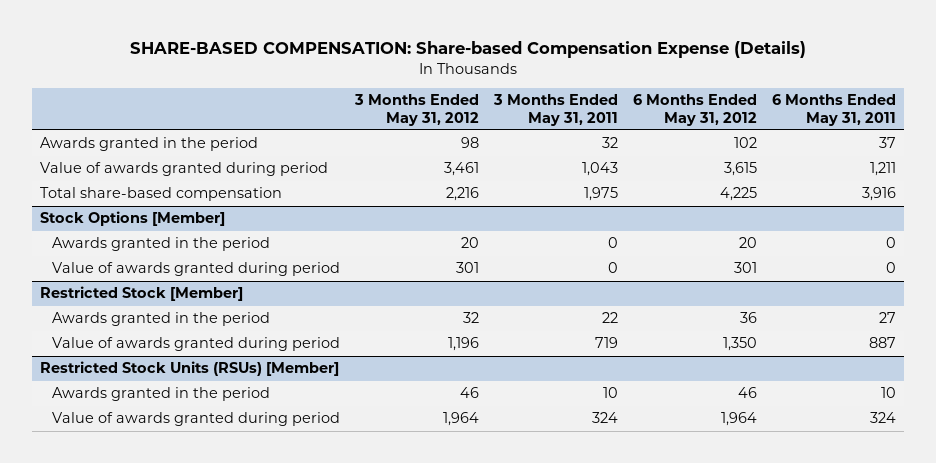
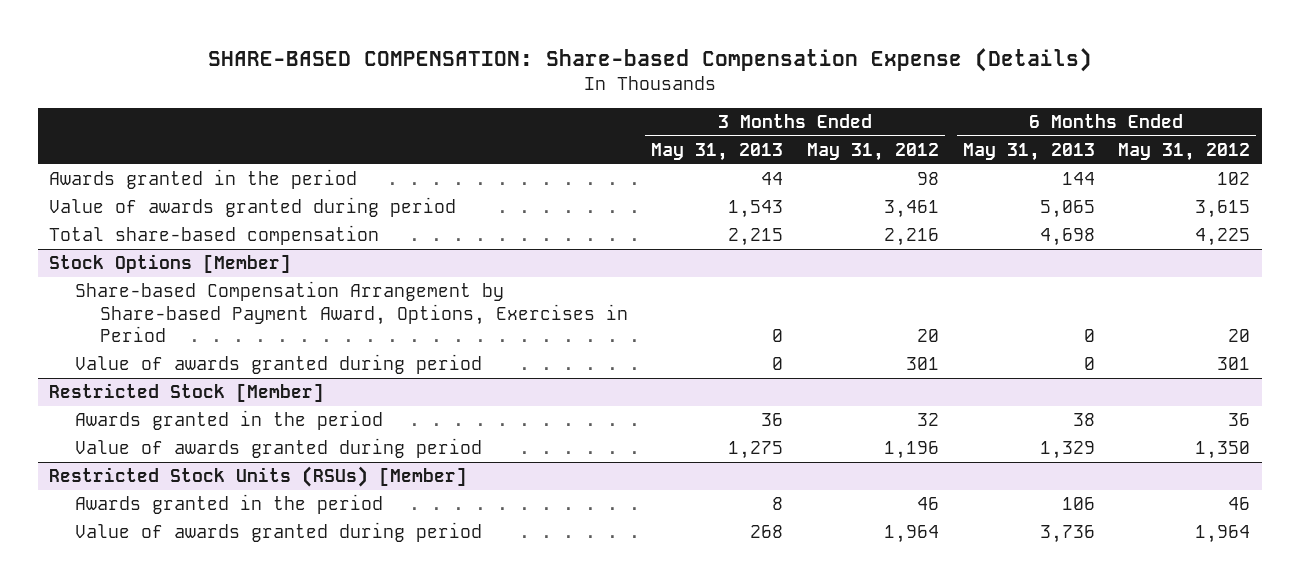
[493,94,619,126] 3 Months Ended May 31, 2011 -> none
[772,94,897,126] 6 Months Ended May 31, 2011 -> none
none -> [651,143,784,162] May 31, 2013
none -> [962,143,1095,162] May 31, 2013
[52,237,271,252] Awards granted in the period -> none
none -> [74,281,628,343] Share-based Compensation Arrangement by Share-based Payment Award, Options, Exercises in Period

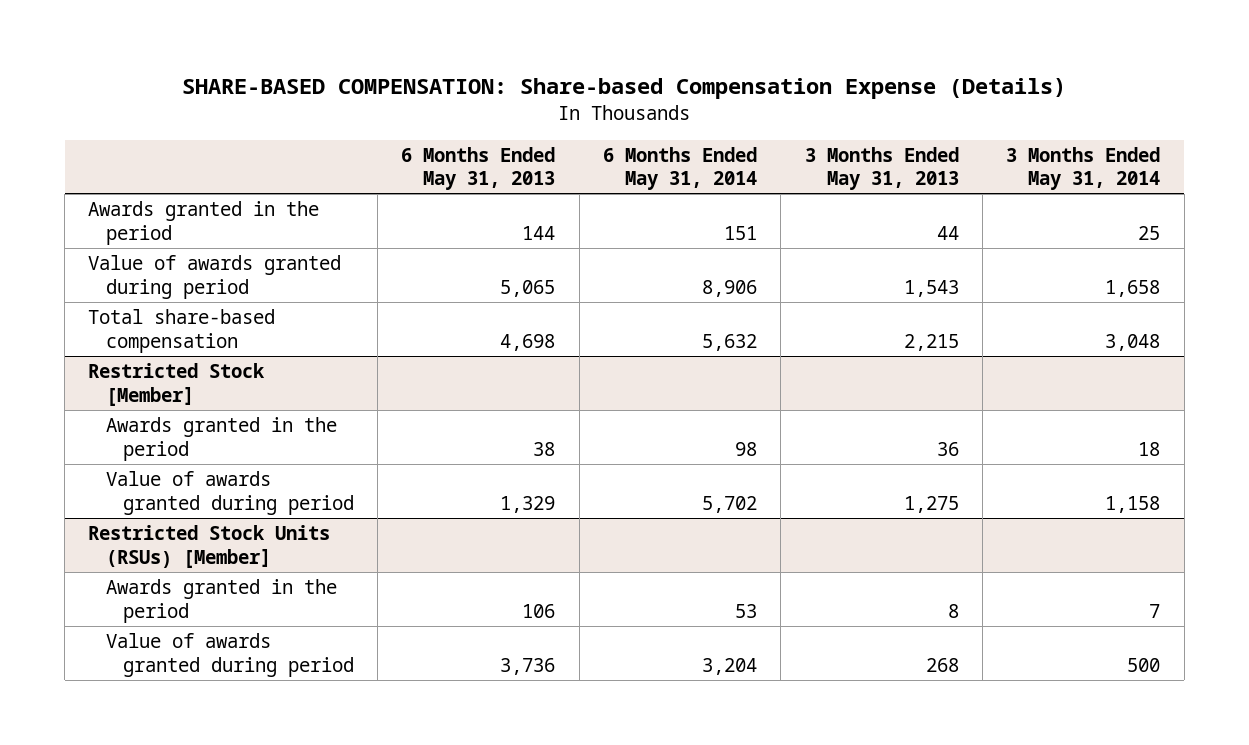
[807,143,940,162] May 31, 2012 -> none
[1118,143,1251,162] May 31, 2012 -> none
none -> [603,146,758,191] 6 Months Ended May 31, 2014
none -> [1006,146,1161,191] 3 Months Ended May 31, 2014
[49,254,292,274] Stock Options [Member] -> none
[74,281,628,343] Share-based Compensation Arrangement by Share-based Payment Award, Options, Exercises in Period -> none
[74,354,482,375] Value of awards granted during period -> none

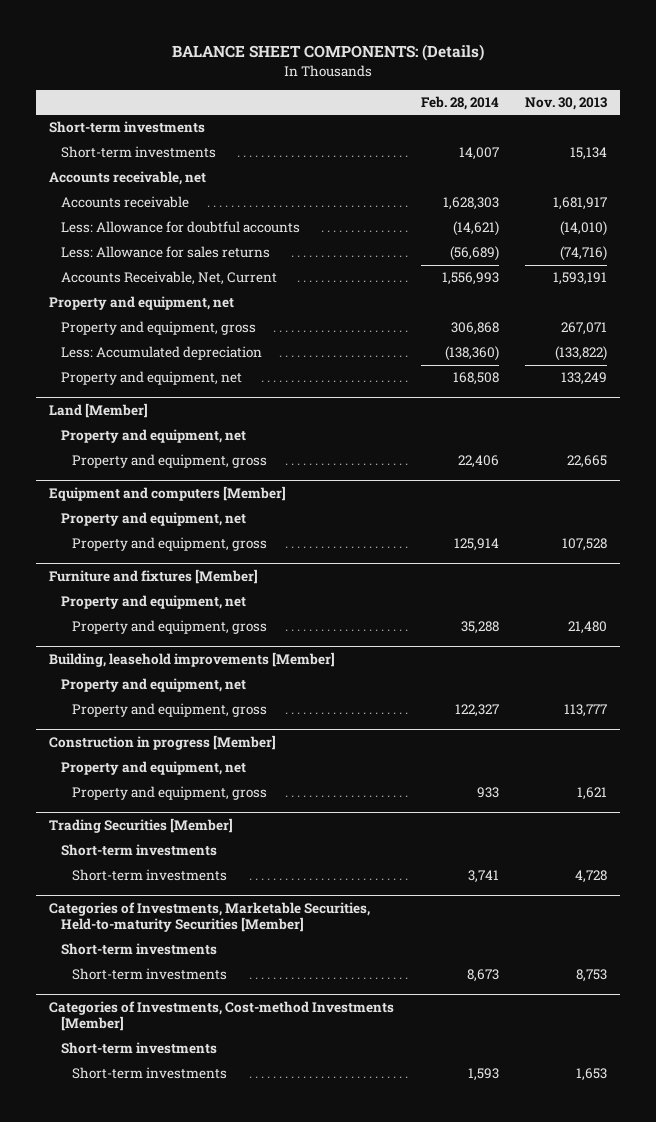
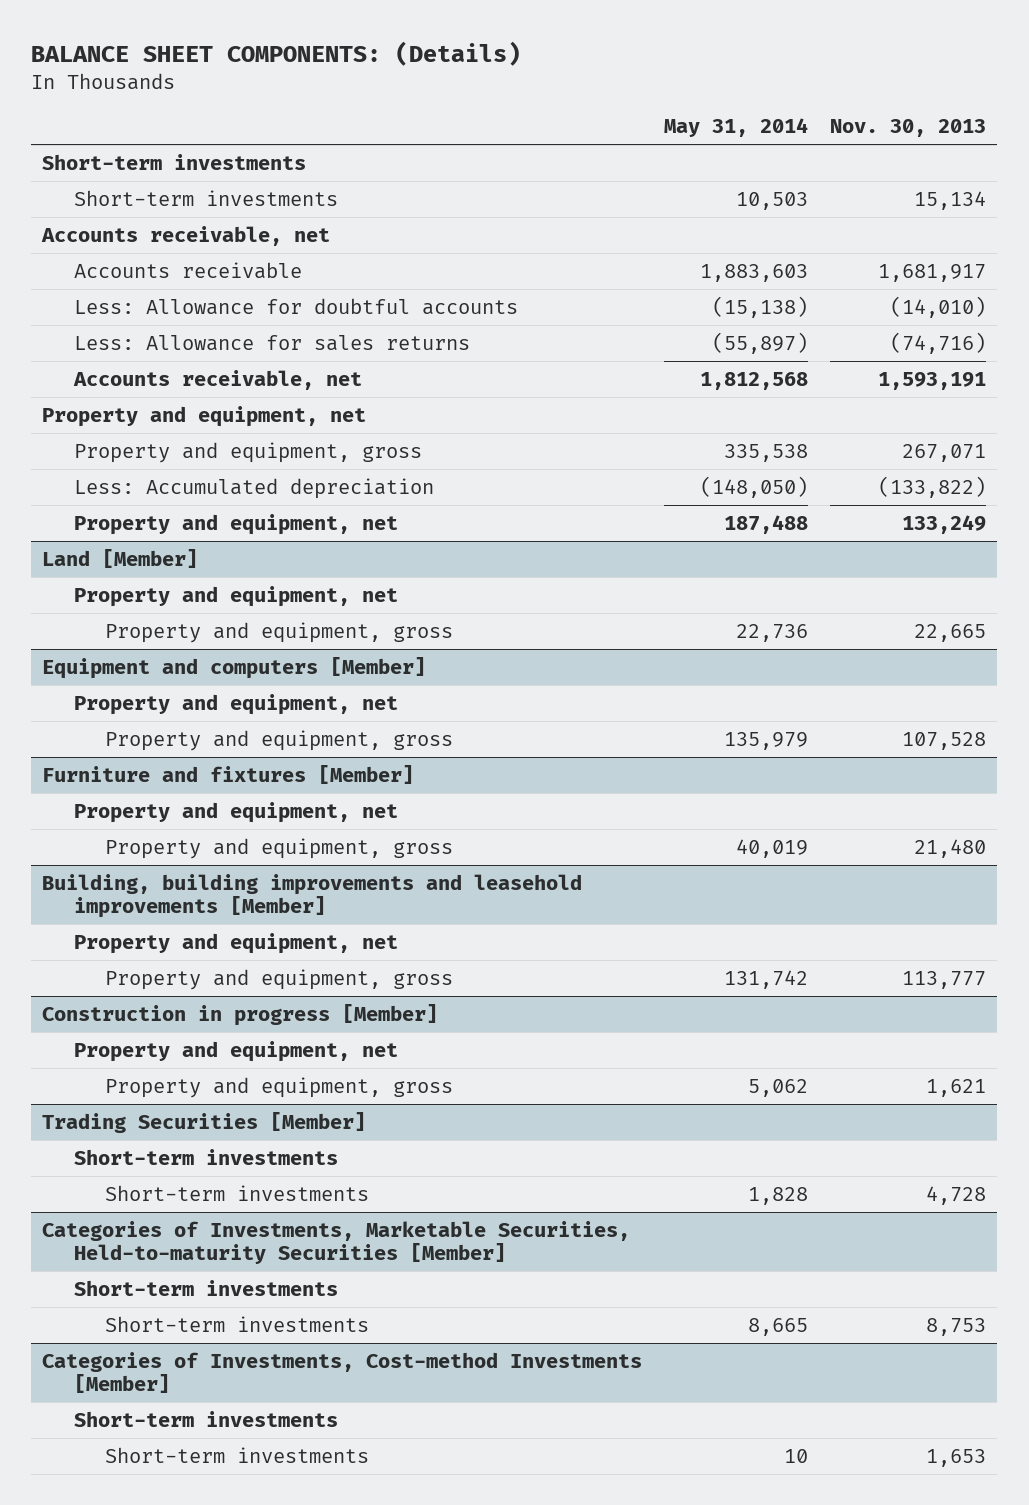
[420,95,499,110] Feb. 28, 2014 -> none
none -> [664,118,809,138] May 31, 2014
[60,271,277,286] Accounts Receivable, Net, Current -> [72,369,362,390] Accounts receivable, net
[49,652,336,668] Building, leasehold improvements [Member] -> [42,873,583,918] Building, building improvements and leasehold improvements [Member]

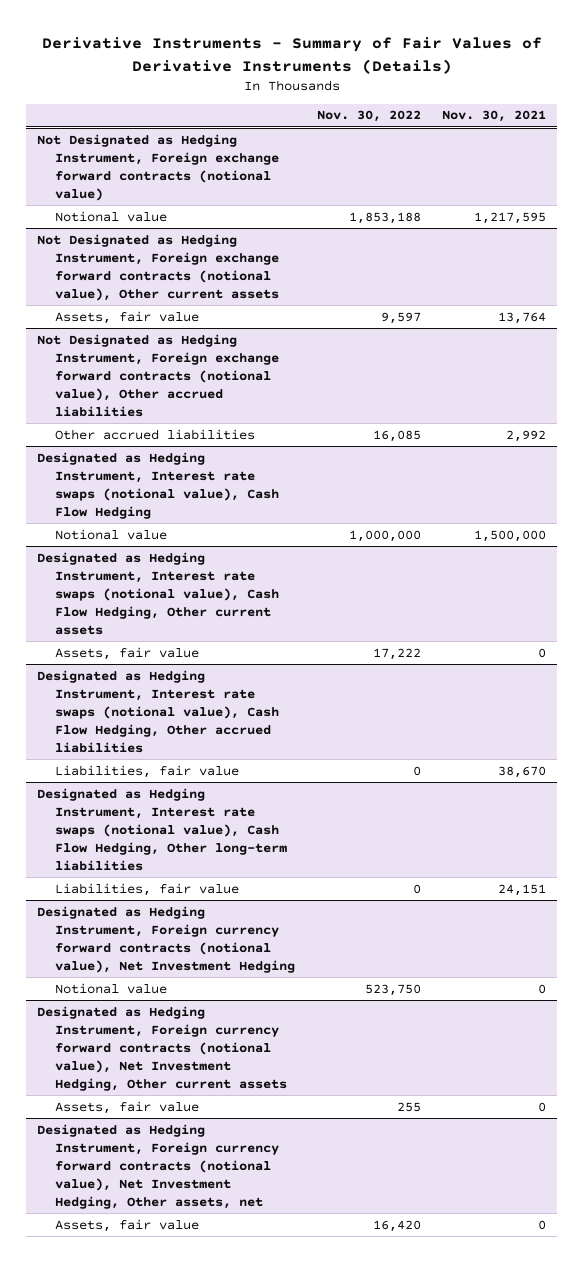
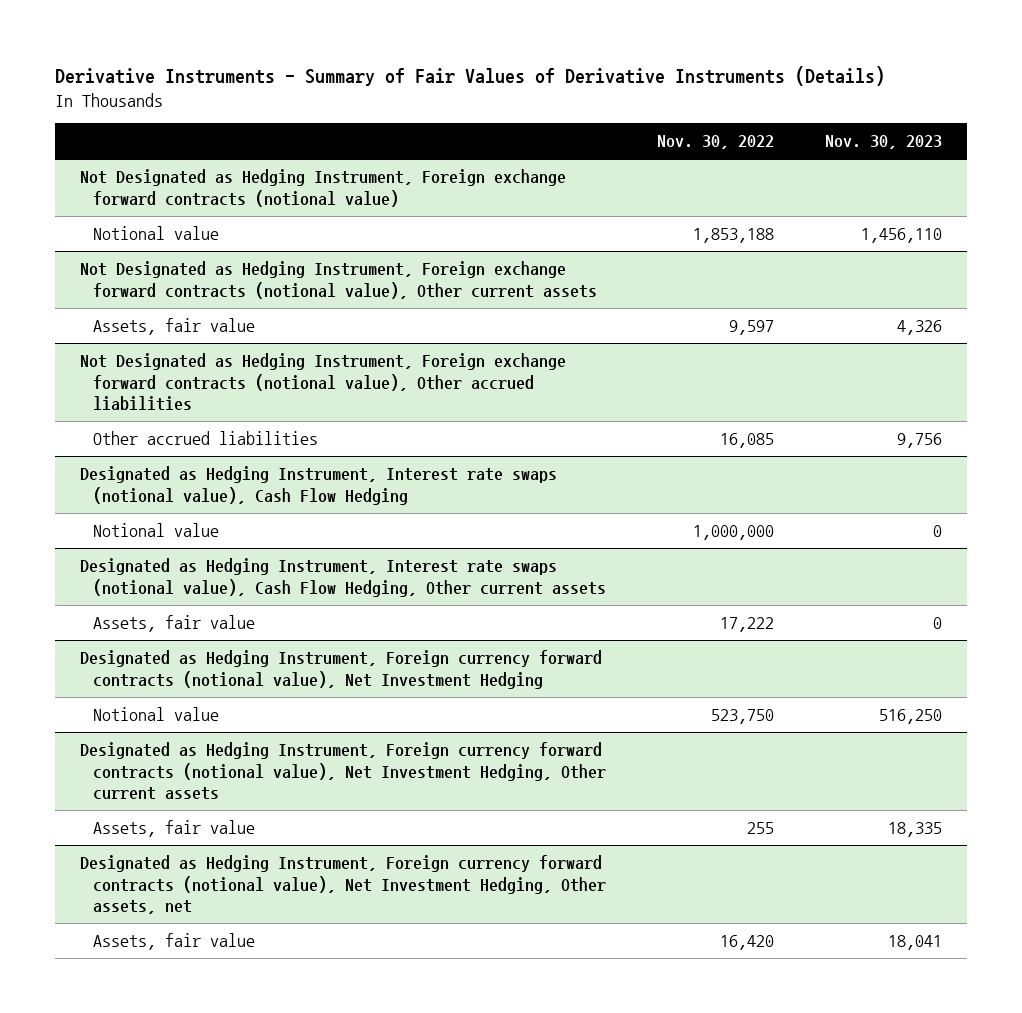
[442,110,547,123] Nov. 30, 2021 -> none
none -> [824,135,942,150] Nov. 30, 2023
[37,669,279,753] Designated as Hedging Instrument, Interest rate swaps (notional value), Cash Flow Hedging, Other accrued liabilities -> none
[54,764,239,778] Liabilities, fair value -> none
[37,787,287,871] Designated as Hedging Instrument, Interest rate swaps (notional value), Cash Flow Hedging, Other long-term liabilities -> none
[54,882,239,896] Liabilities, fair value -> none

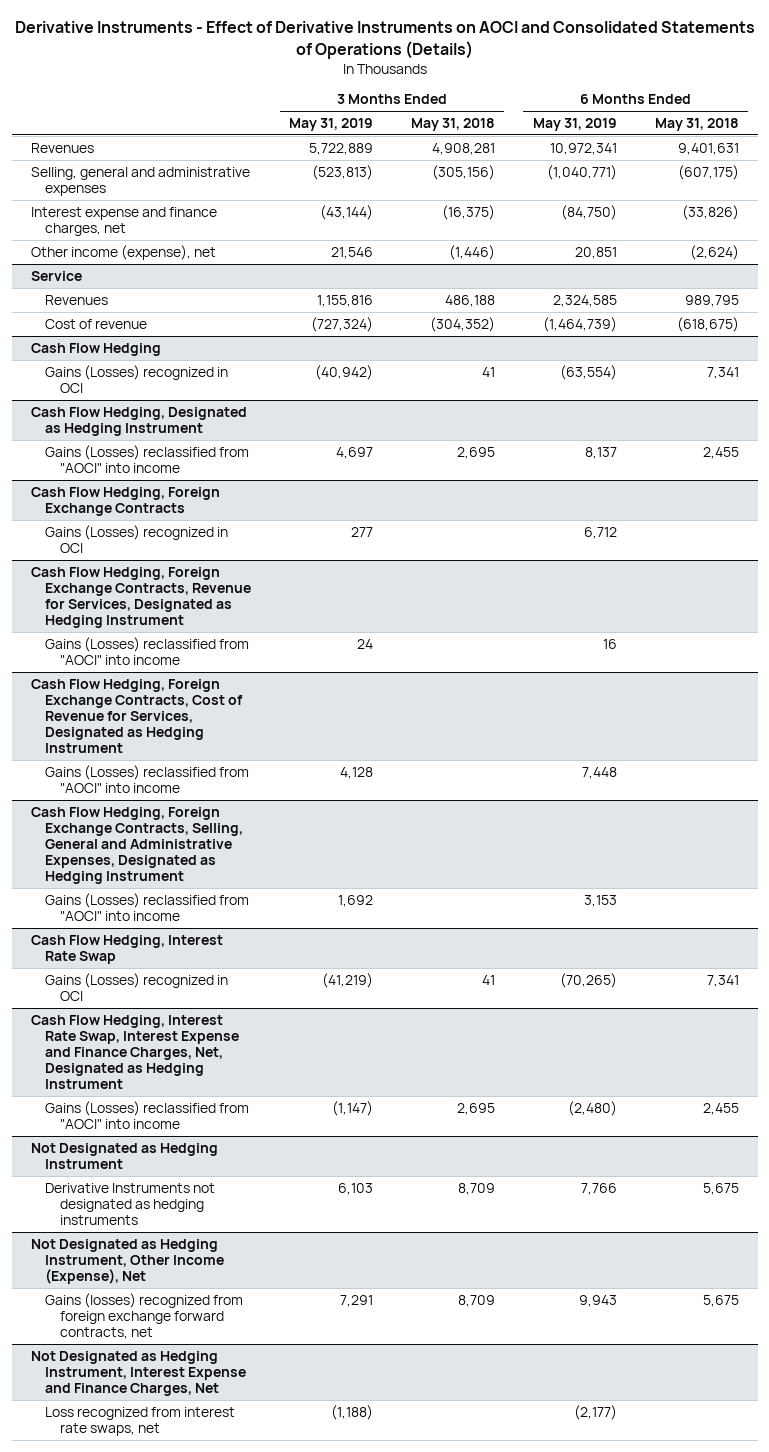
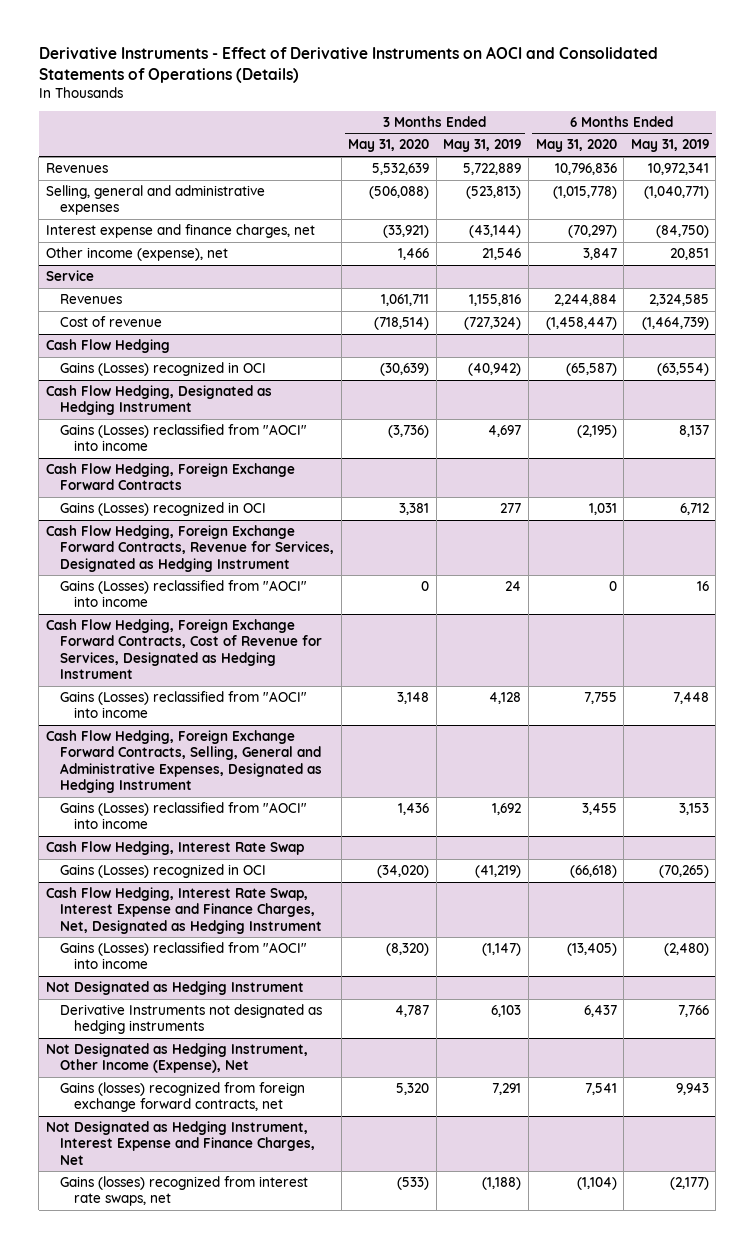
[410,117,495,131] May 31, 2018 -> none
[654,117,739,131] May 31, 2018 -> none
none -> [348,139,430,153] May 31, 2020
none -> [535,139,617,153] May 31, 2020
[30,486,220,516] Cash Flow Hedging, Foreign Exchange Contracts -> [45,462,295,491] Cash Flow Hedging, Foreign Exchange Forward Contracts
[30,566,252,629] Cash Flow Hedging, Foreign Exchange Contracts, Revenue for Services, Designated as Hedging Instrument -> [45,524,335,572] Cash Flow Hedging, Foreign Exchange Forward Contracts, Revenue for Services, Designated as Hedging Instrument
[30,678,244,754] Cash Flow Hedging, Foreign Exchange Contracts, Cost of Revenue for Services, Designated as Hedging Instrument -> [45,618,323,680] Cash Flow Hedging, Foreign Exchange Forward Contracts, Cost of Revenue for Services, Designated as Hedging Instrument
[30,806,244,885] Cash Flow Hedging, Foreign Exchange Contracts, Selling, General and Administrative Expenses, Designated as Hedging Instrument -> [45,729,323,794] Cash Flow Hedging, Foreign Exchange Forward Contracts, Selling, General and Administrative Expenses, Designated as Hedging Instrument
[45,1406,236,1436] Loss recognized from interest rate swaps, net -> [60,1175,309,1207] Gains (losses) recognized from interest rate swaps, net

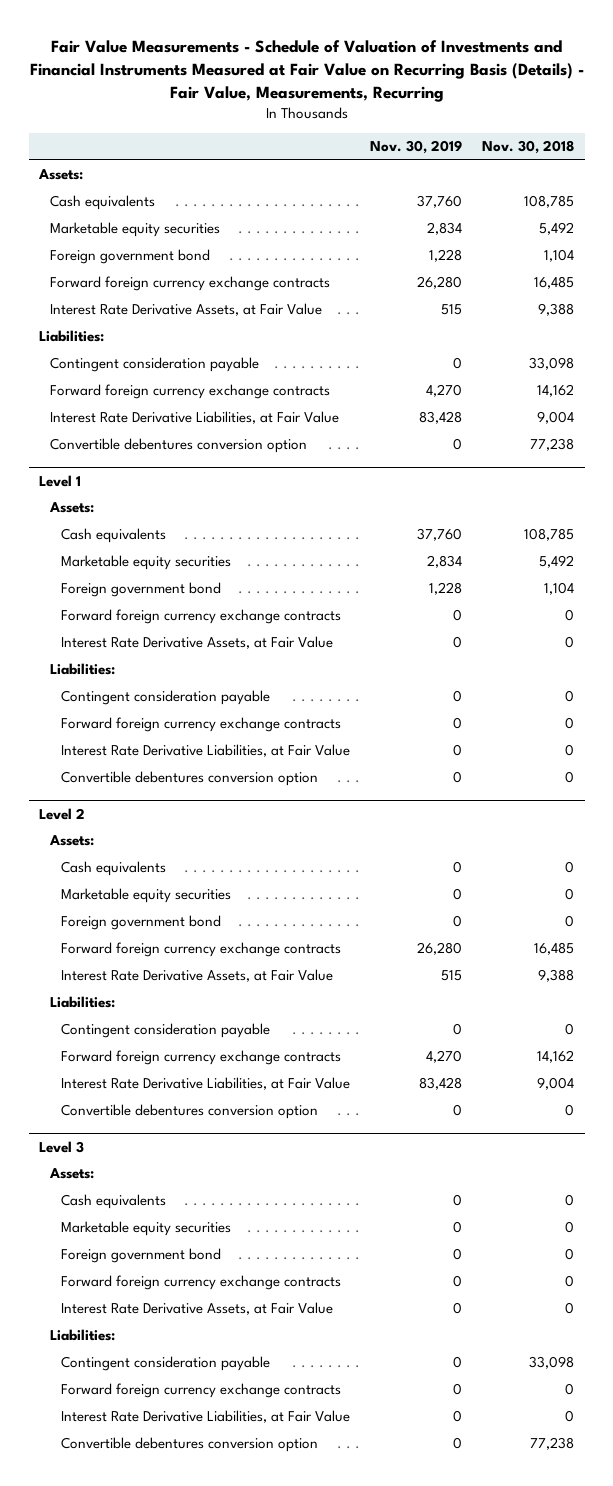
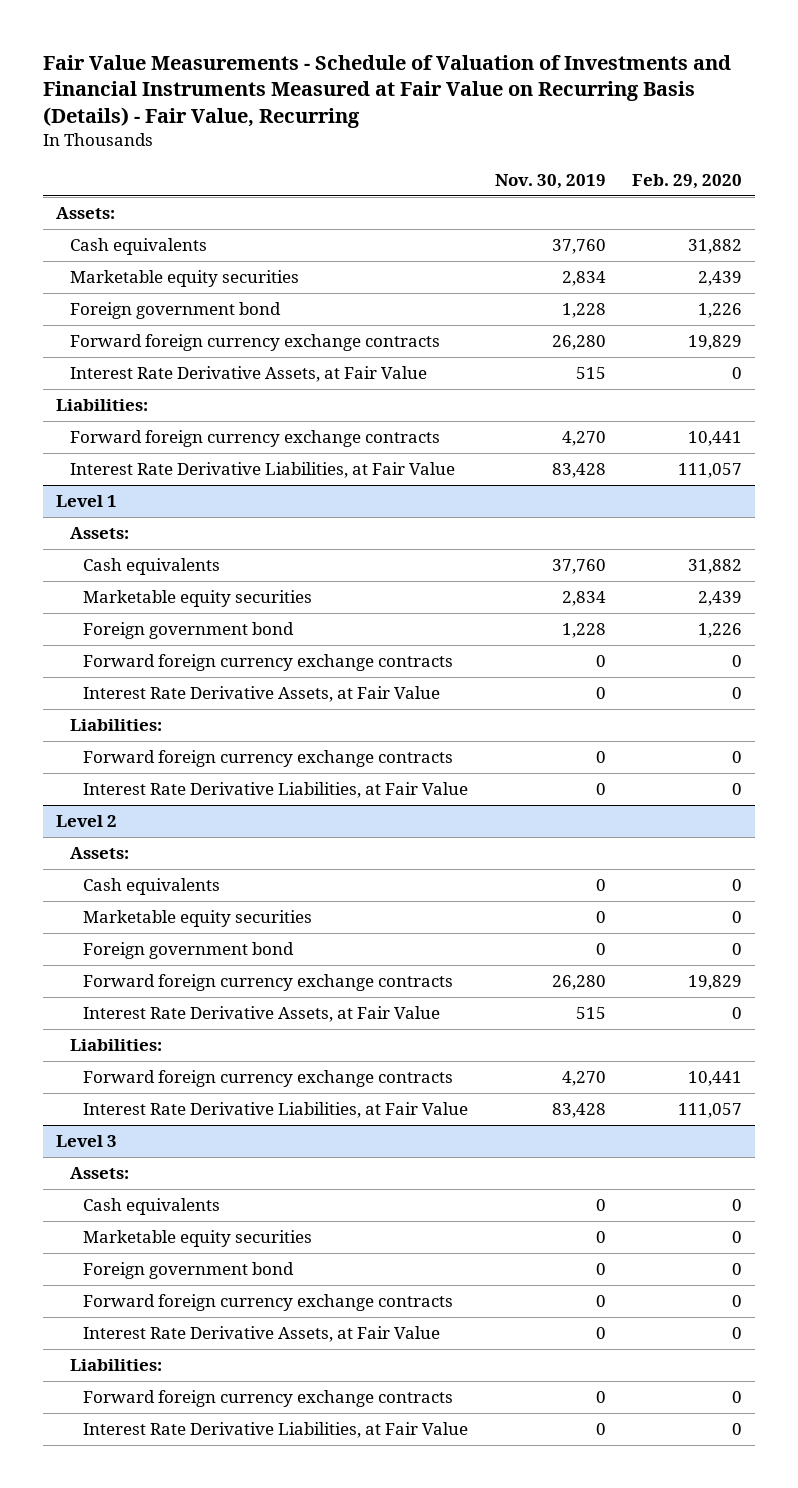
[29,39,584,102] Fair Value Measurements - Schedule of Valuation of Investments and Financial Instruments Measured at Fair Value on Recurring Basis (Details) - Fair Value, Measurements, Recurring -> [42,54,731,129] Fair Value Measurements - Schedule of Valuation of Investments and Financial Instruments Measured at Fair Value on Recurring Basis (Details) - Fair Value, Recurring
[482,140,575,155] Nov. 30, 2018 -> none
none -> [632,173,743,189] Feb. 29, 2020
[49,357,259,373] Contingent consideration payable -> none
[49,438,307,454] Convertible debentures conversion option -> none
[61,690,271,706] Contingent consideration payable -> none
[61,771,319,787] Convertible debentures conversion option -> none
[61,1023,271,1039] Contingent consideration payable -> none
[61,1104,319,1120] Convertible debentures conversion option -> none
[61,1356,271,1372] Contingent consideration payable -> none
[61,1437,319,1453] Convertible debentures conversion option -> none

